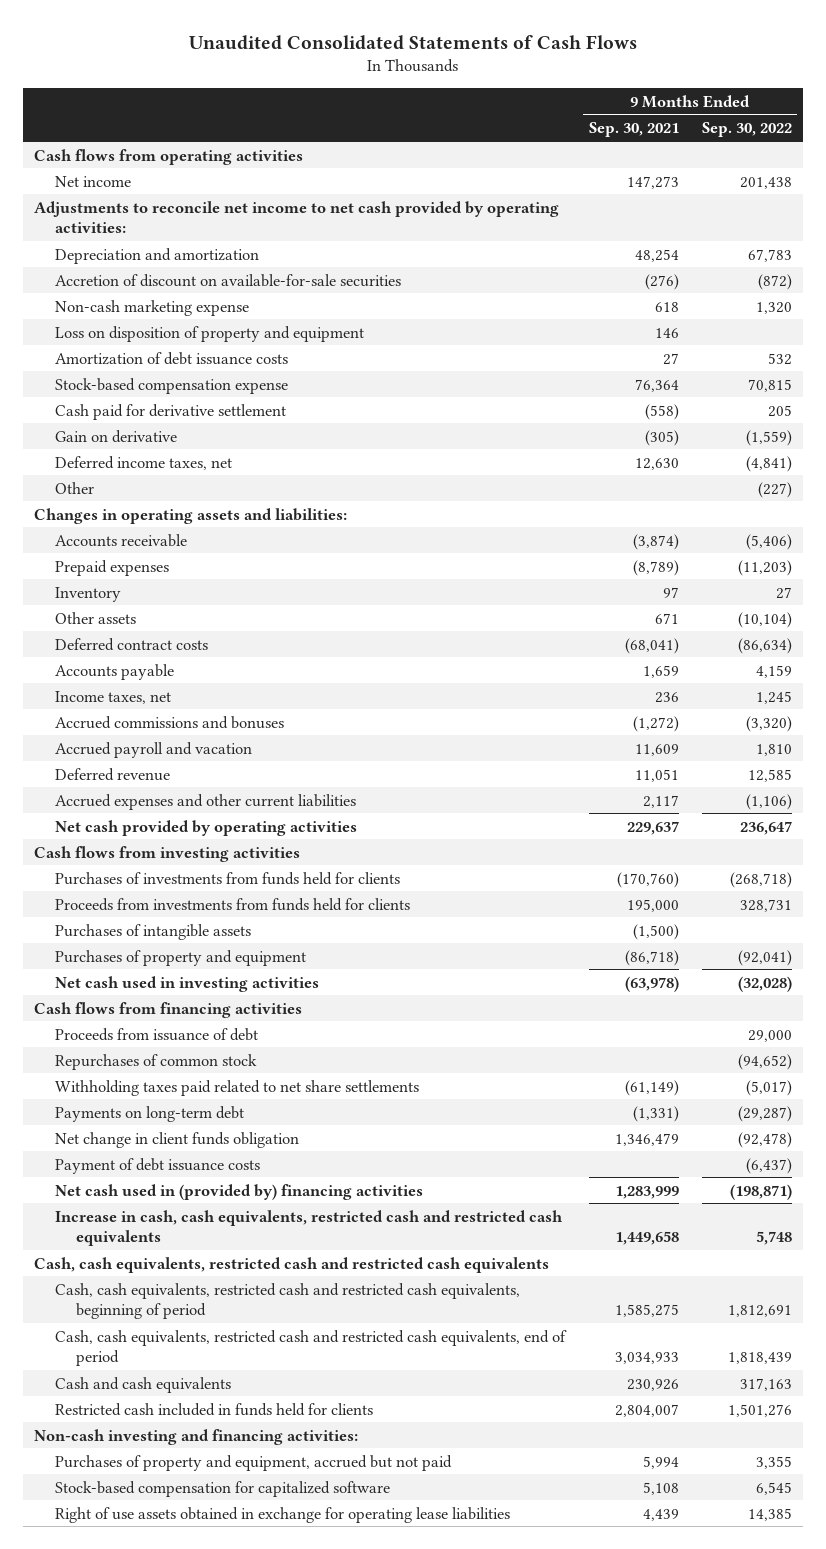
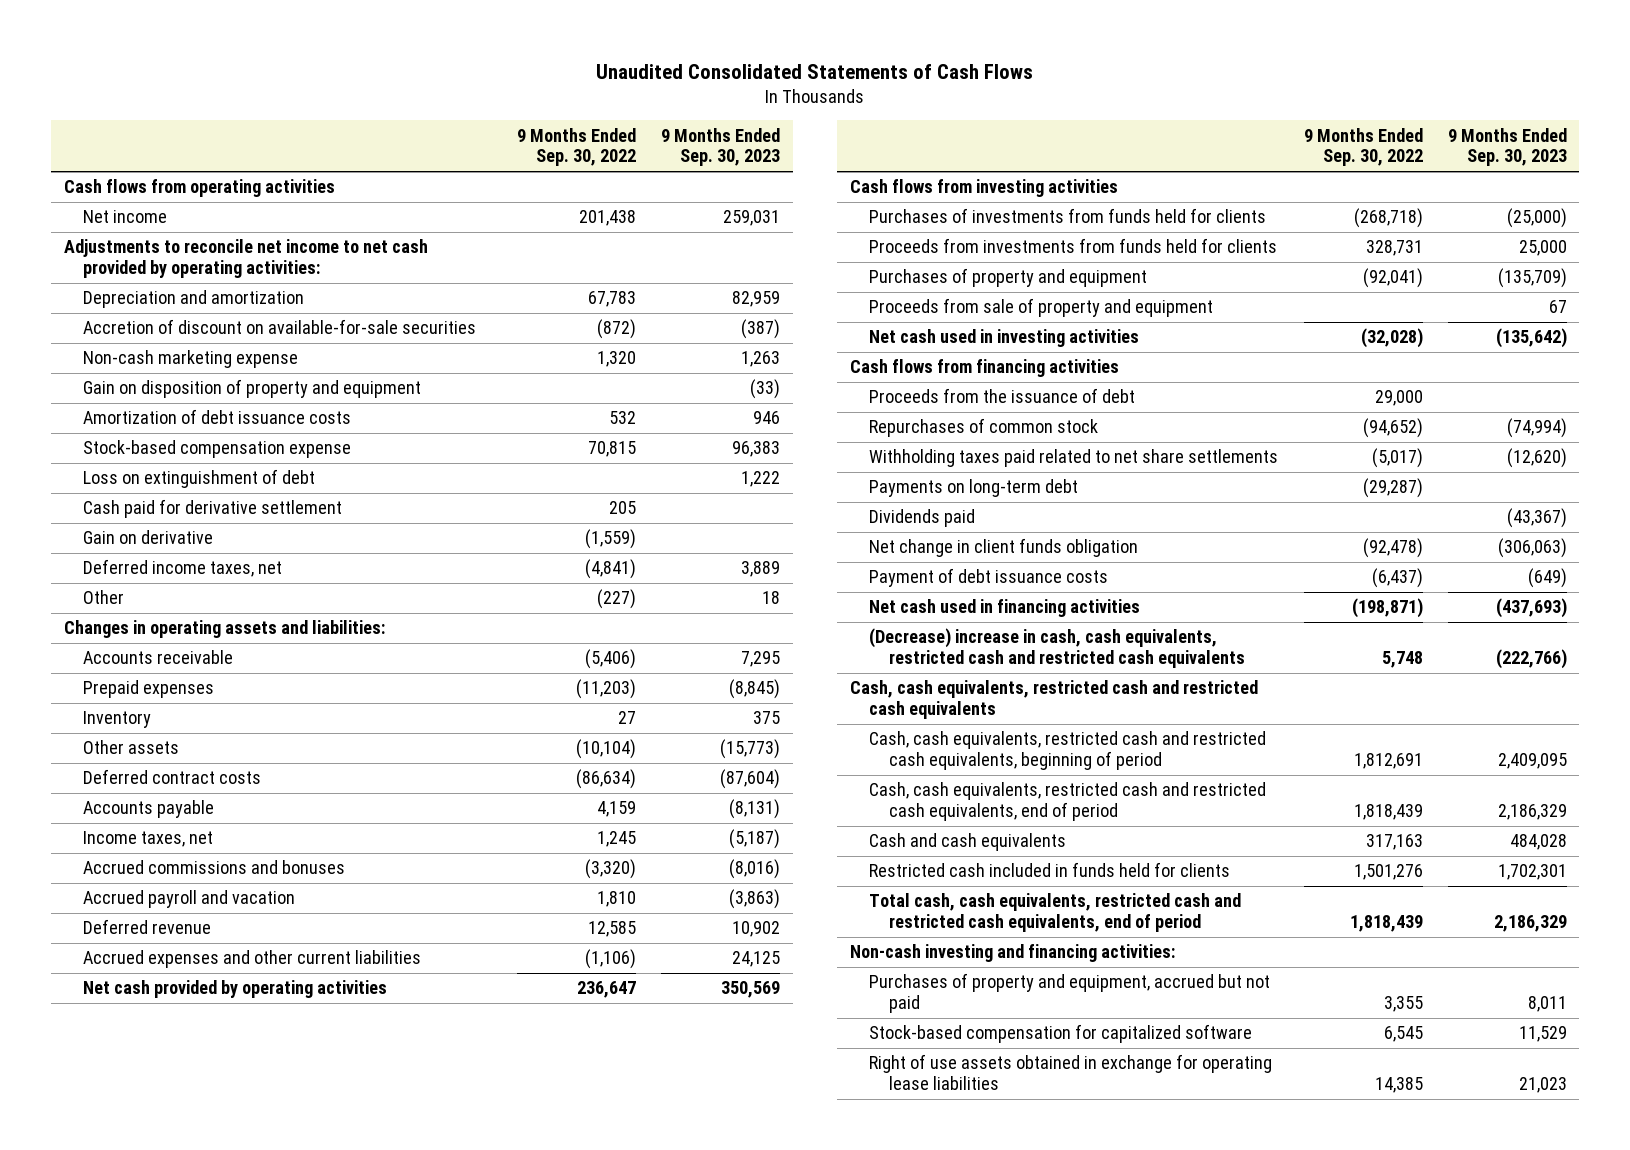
[588,122,679,138] Sep. 30, 2021 -> none
none -> [661,127,781,167] 9 Months Ended Sep. 30, 2023
[55,325,365,342] Loss on disposition of property and equipment -> [82,379,421,399] Gain on disposition of property and equipment
none -> [82,469,315,489] Loss on extinguishment of debt
[55,923,252,940] Purchases of intangible assets -> none
none -> [869,298,1214,318] Proceeds from sale of property and equipment
[55,1027,259,1041] Proceeds from issuance of debt -> [869,388,1136,404] Proceeds from the issuance of debt
none -> [869,509,976,528] Dividends paid
[55,1183,424,1200] Net cash used in (provided by) financing activities -> [869,599,1141,618] Net cash used in financing activities
[55,1209,564,1247] Increase in cash, cash equivalents, restricted cash and restricted cash equivalents -> [869,628,1245,668] (Decrease) increase in cash, cash equivalents, restricted cash and restricted cash equivalents
none -> [869,893,1242,932] Total cash, cash equivalents, restricted cash and restricted cash equivalents, end of period

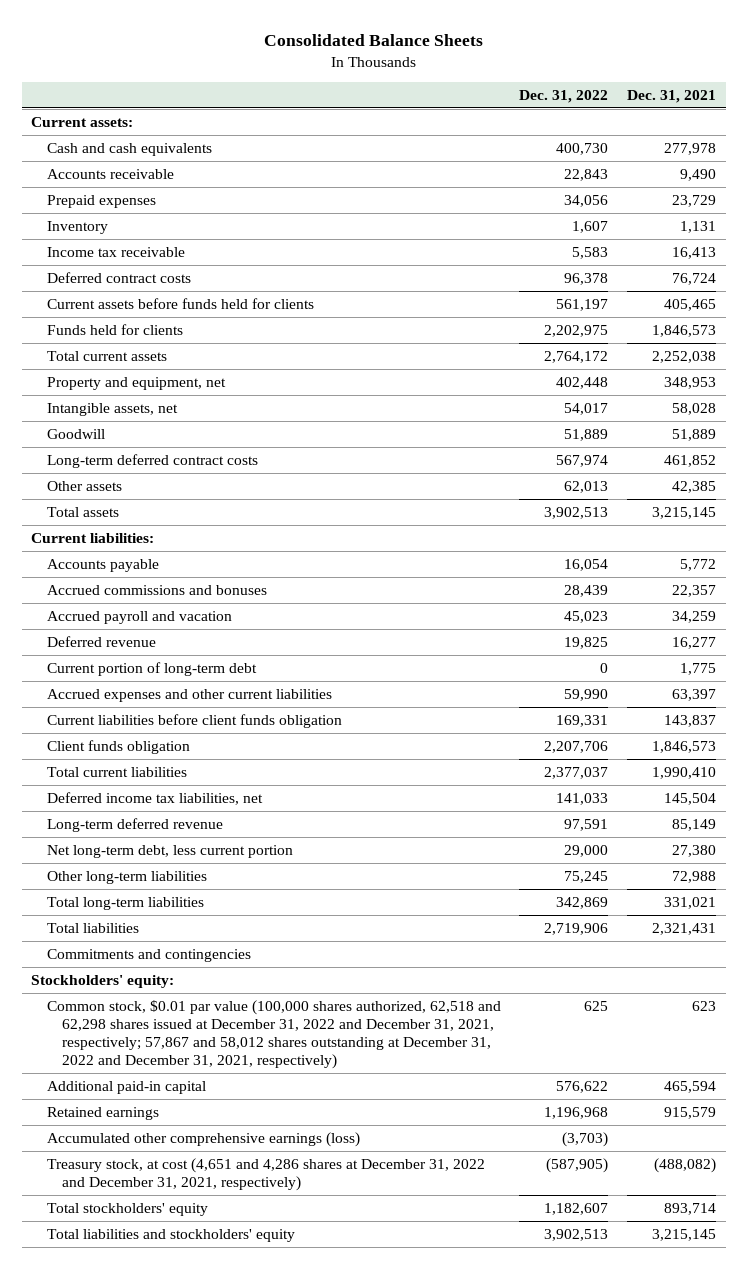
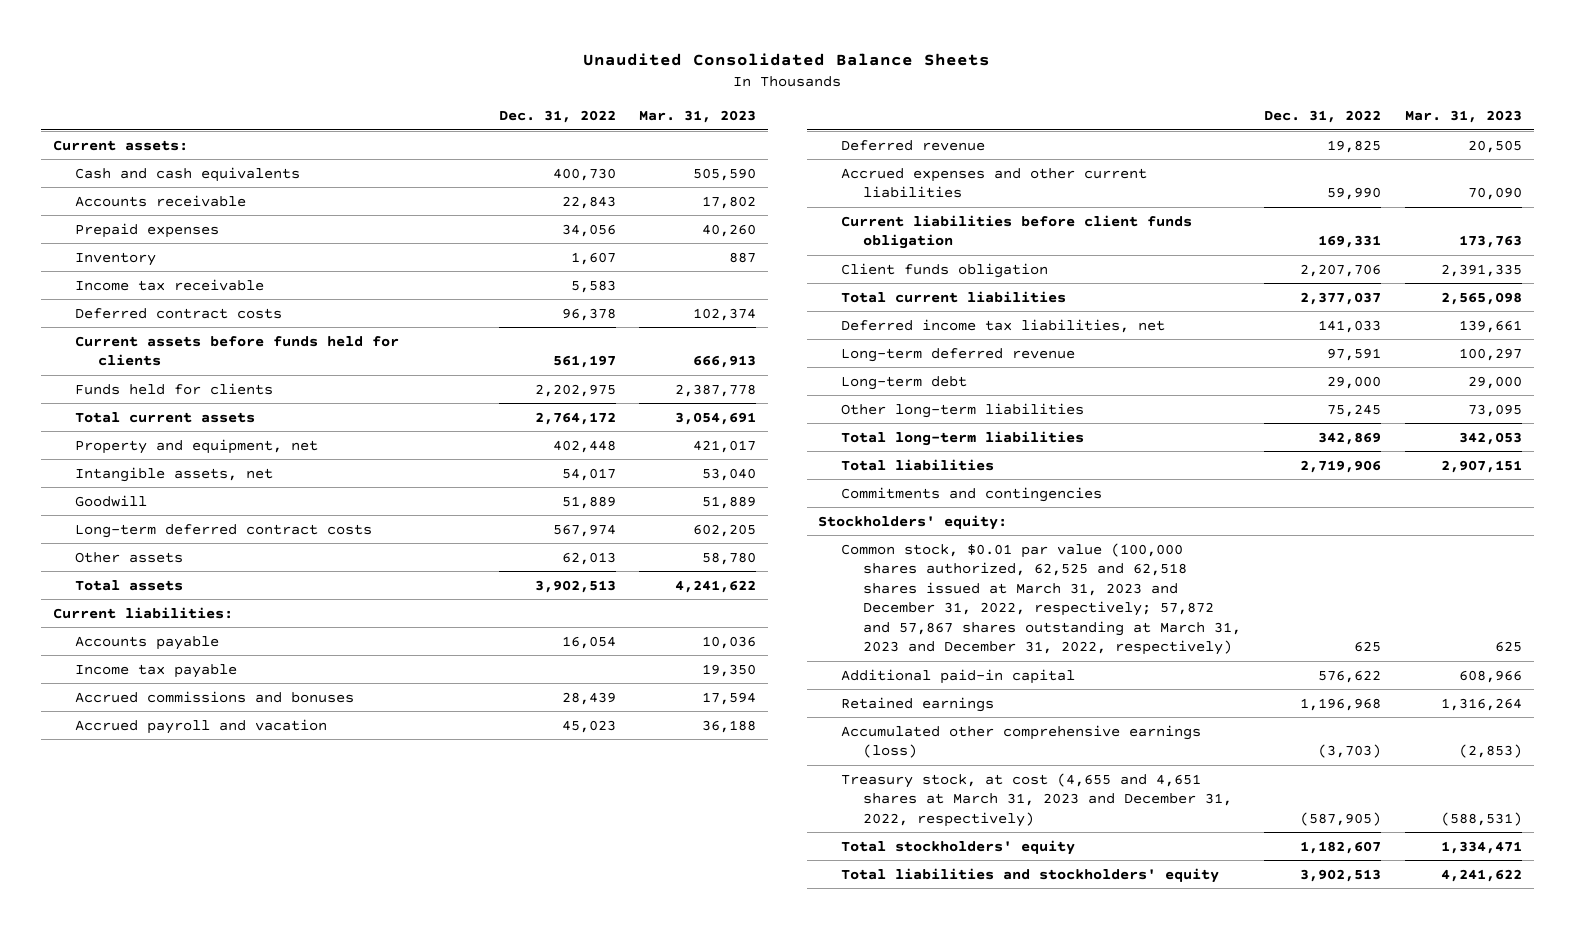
[263,33,483,46] Consolidated Balance Sheets -> [583,52,991,66] Unaudited Consolidated Balance Sheets
[627,90,717,104] Dec. 31, 2021 -> none
none -> [639,109,757,123] Mar. 31, 2023
none -> [75,663,238,678] Income tax payable
[46,661,257,676] Current portion of long-term debt -> none
[46,844,293,858] Net long-term debt, less current portion -> [840,375,967,390] Long-term debt
[46,999,501,1070] Common stock, $0.01 par value (100,000 shares authorized, 62,518 and 62,298 shares issued at December 31, 2022 and December 31, 2021, respectively; 57,867 and 58,012 shares outstanding at December 31, 2022 and December 31, 2021, respectively) -> [840,542,1242,655] Common stock, $0.01 par value (100,000 shares authorized, 62,525 and 62,518 shares issued at March 31, 2023 and December 31, 2022, respectively; 57,872 and 57,867 shares outstanding at March 31, 2023 and December 31, 2022, respectively)
[46,1157,485,1191] Treasury stock, at cost (4,651 and 4,286 shares at December 31, 2022 and December 31, 2021, respectively) -> [840,772,1233,827] Treasury stock, at cost (4,655 and 4,651 shares at March 31, 2023 and December 31, 2022, respectively)

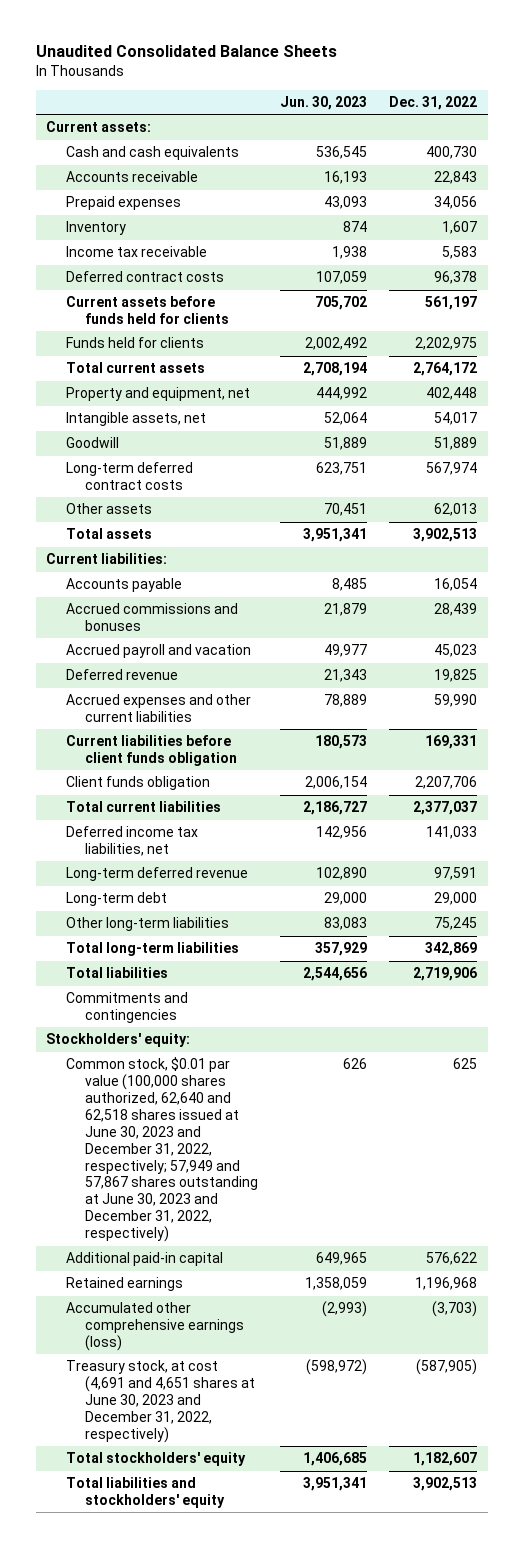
[639,109,757,123] Mar. 31, 2023 -> none
none -> [280,95,368,110] Jun. 30, 2023
[75,663,238,678] Income tax payable -> none
[840,542,1242,655] Common stock, $0.01 par value (100,000 shares authorized, 62,525 and 62,518 shares issued at March 31, 2023 and December 31, 2022, respectively; 57,872 and 57,867 shares outstanding at March 31, 2023 and December 31, 2022, respectively) -> [65,1057,259,1243] Common stock, $0.01 par value (100,000 shares authorized, 62,640 and 62,518 shares issued at June 30, 2023 and December 31, 2022, respectively; 57,949 and 57,867 shares outstanding at June 30, 2023 and December 31, 2022, respectively)
[840,772,1233,827] Treasury stock, at cost (4,655 and 4,651 shares at March 31, 2023 and December 31, 2022, respectively) -> [65,1360,256,1443] Treasury stock, at cost (4,691 and 4,651 shares at June 30, 2023 and December 31, 2022, respectively)

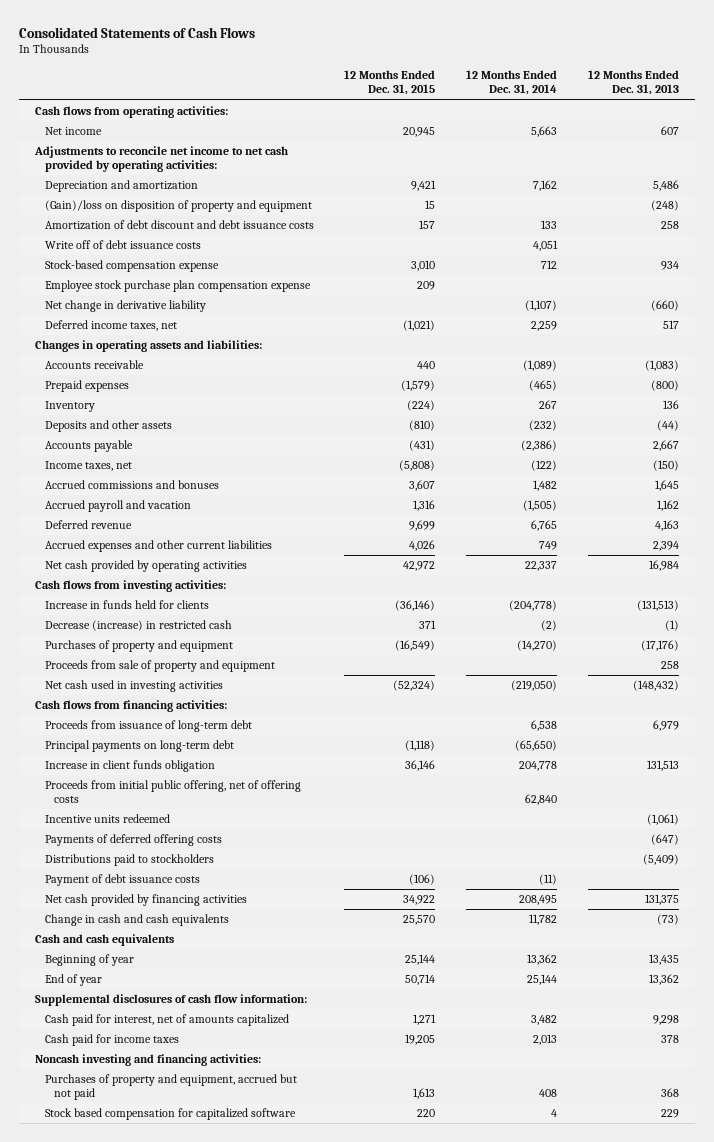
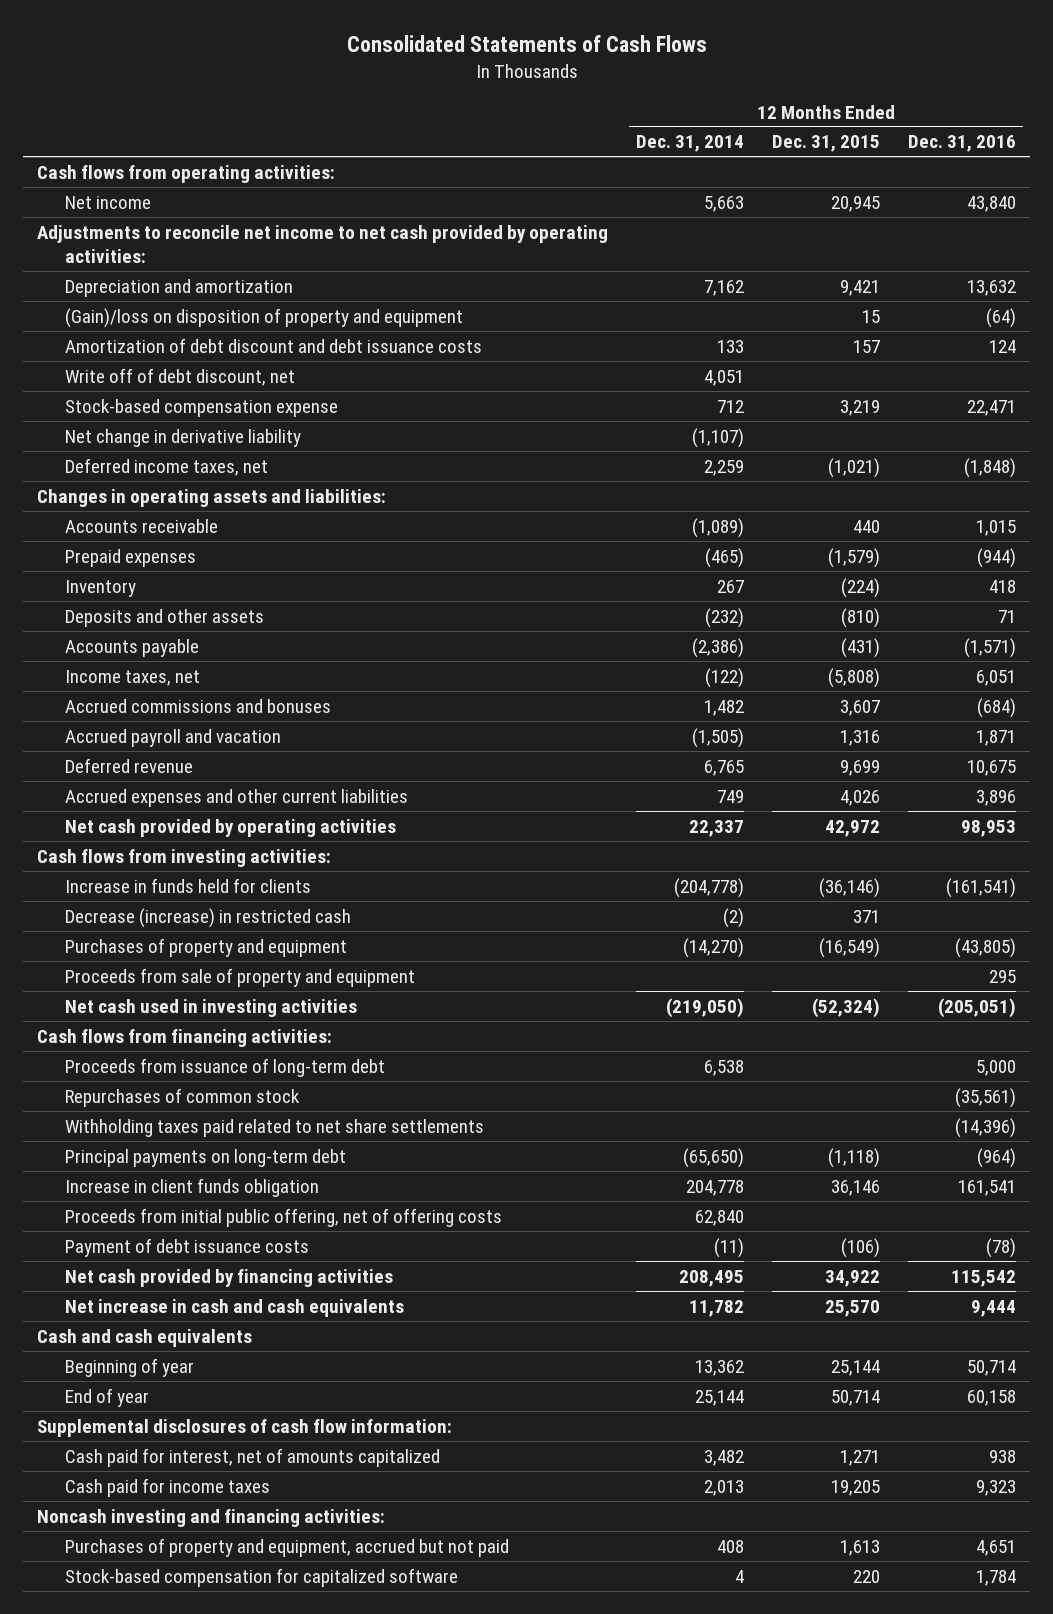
[588,70,680,96] 12 Months Ended Dec. 31, 2013 -> none
none -> [908,135,1017,153] Dec. 31, 2016
[44,280,311,293] Employee stock purchase plan compensation expense -> none
[44,240,201,250] Write off of debt issuance costs -> [65,367,296,386] Write off of debt discount, net
[411,260,436,272] 3,010 -> [840,399,881,416] 3,219
none -> [65,1087,301,1107] Repurchases of common stock
none -> [65,1118,485,1137] Withholding taxes paid related to net share settlements
[44,814,170,824] Incentive units redeemed -> none
[44,834,222,847] Payments of deferred offering costs -> none
[44,854,214,867] Distributions paid to stockholders -> none
[44,914,229,927] Change in cash and cash equivalents -> [65,1298,405,1317] Net increase in cash and cash equivalents
[44,1108,296,1121] Stock based compensation for capitalized software -> [65,1567,459,1587] Stock-based compensation for capitalized software

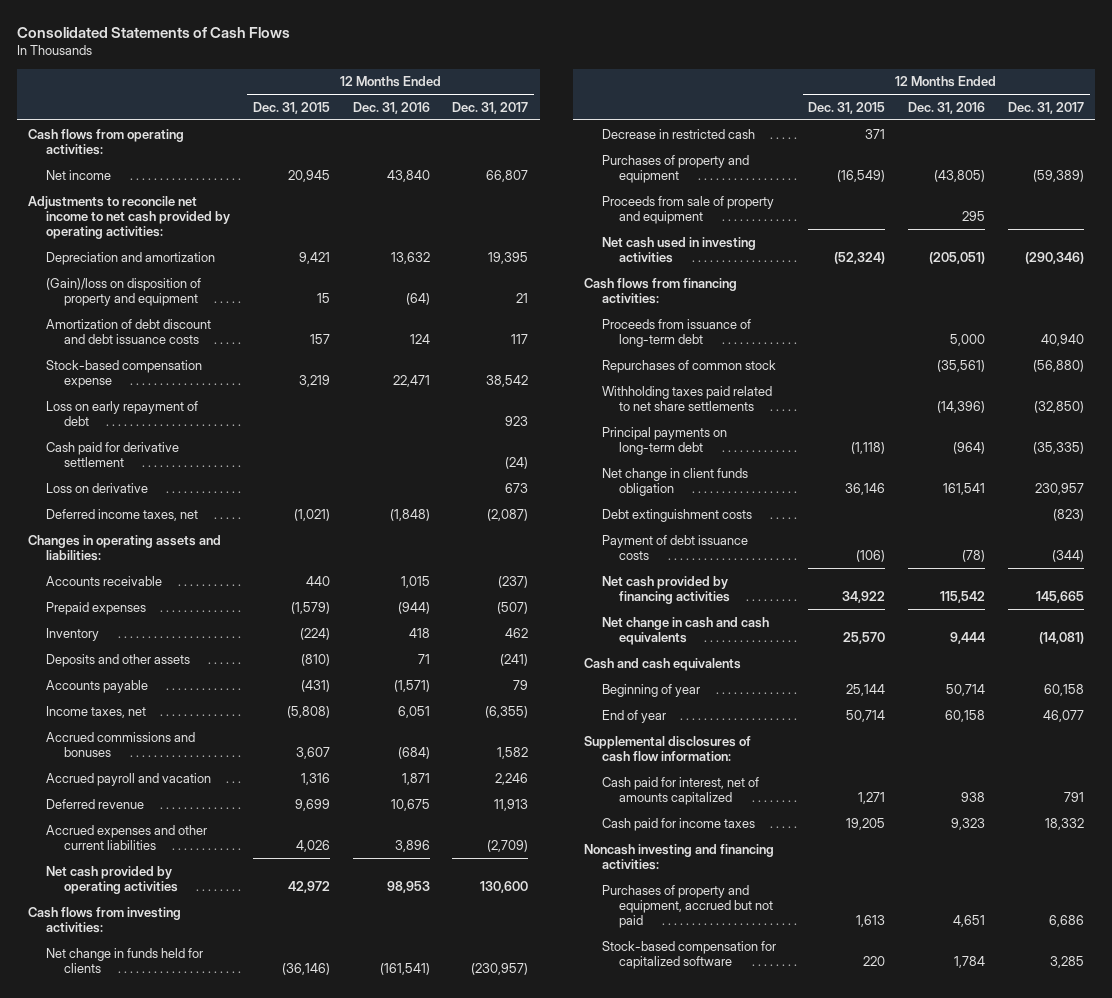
[635,135,744,153] Dec. 31, 2014 -> none
none -> [452,101,529,114] Dec. 31, 2017
[65,367,296,386] Write off of debt discount, net -> none
[65,428,302,447] Net change in derivative liability -> none
none -> [46,400,199,426] Loss on early repayment of debt
none -> [46,441,180,467] Cash paid for derivative settlement
none -> [46,482,149,493] Loss on derivative
[65,877,312,893] Increase in funds held for clients -> [46,947,204,973] Net change in funds held for clients
[65,907,352,928] Decrease (increase) in restricted cash -> [601,128,755,139] Decrease in restricted cash
[65,1207,503,1227] Proceeds from initial public offering, net of offering costs -> none
[65,1177,320,1197] Increase in client funds obligation -> [601,467,748,496] Net change in client funds obligation
none -> [601,508,752,522] Debt extinguishment costs
[65,1298,405,1317] Net increase in cash and cash equivalents -> [601,616,769,645] Net change in cash and cash equivalents

